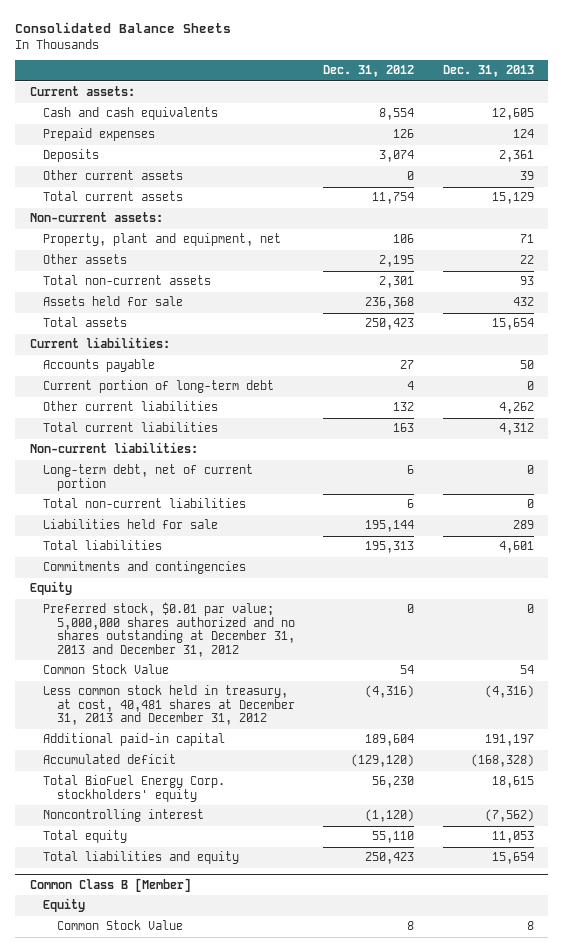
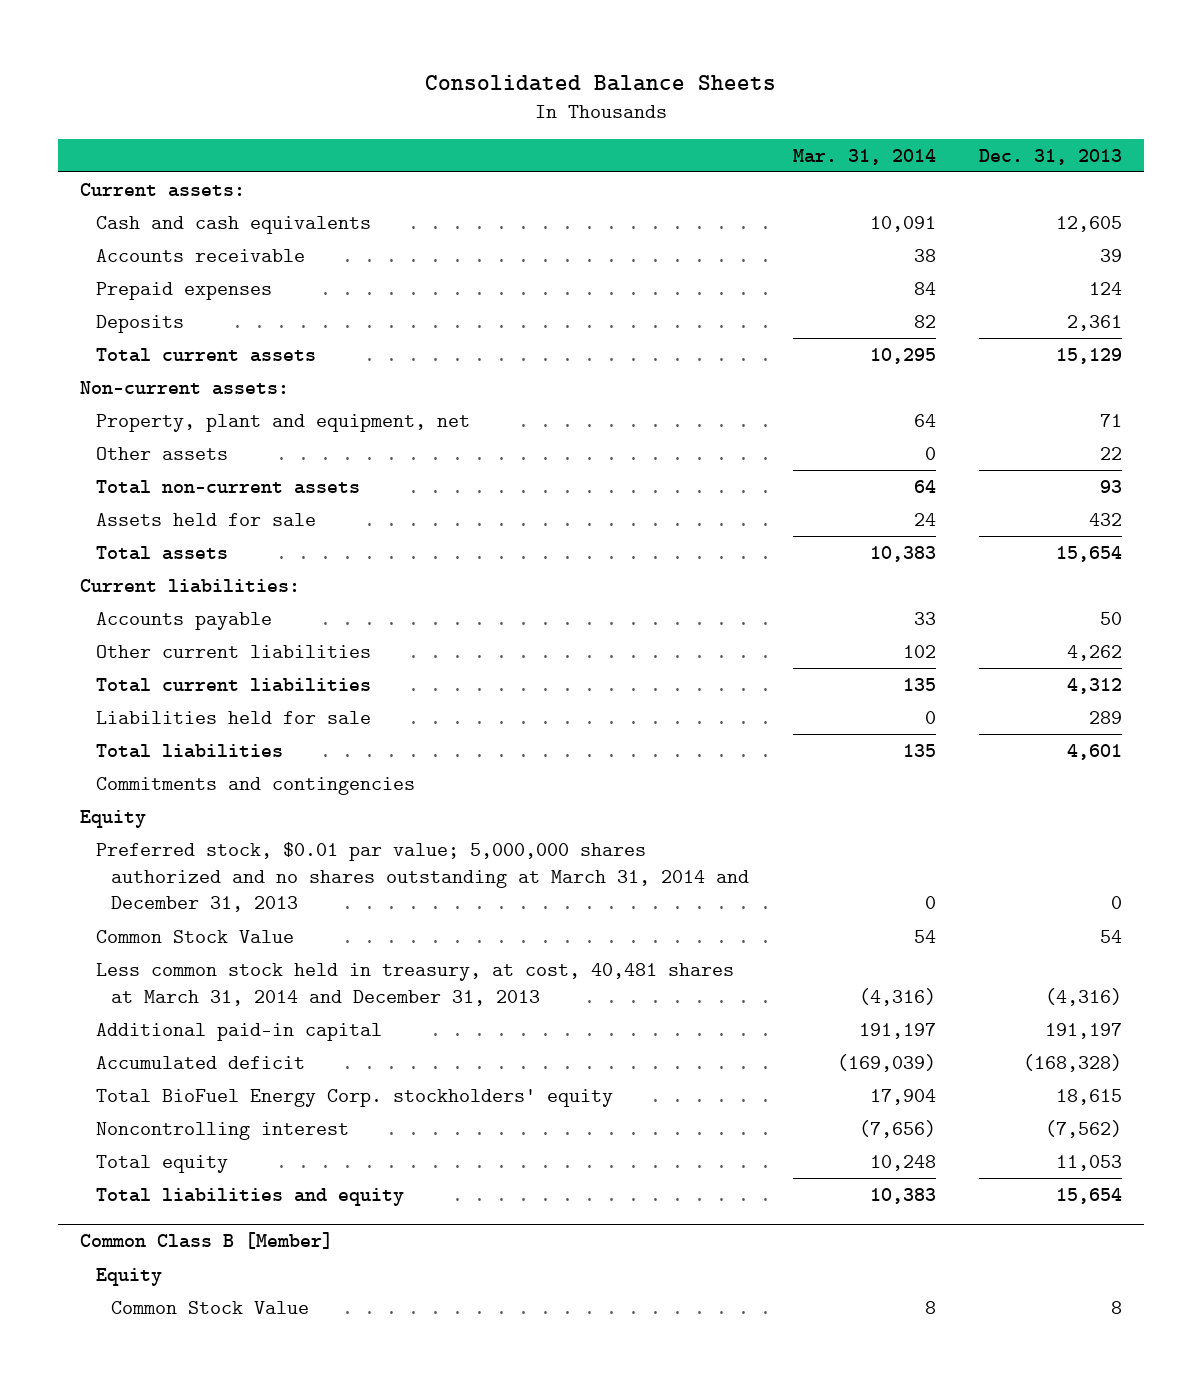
[323,65,415,78] Dec. 31, 2012 -> none
none -> [792,148,936,165] Mar. 31, 2014
none -> [95,249,305,263] Accounts receivable
[43,170,184,181] Other current assets -> none
[43,380,275,394] Current portion of long-term debt -> none
[29,442,198,454] Non-current liabilities: -> none
[43,464,254,491] Long-term debt, net of current portion -> none
[43,498,247,509] Total non-current liabilities -> none
[43,602,295,657] Preferred stock, $0.01 par value; 5,000,000 shares authorized and no shares outstanding at December 31, 2013 and December 31, 2012 -> [95,842,750,913] Preferred stock, $0.01 par value; 5,000,000 shares authorized and no shares outstanding at March 31, 2014 and December 31, 2013
[43,685,295,726] Less common stock held in treasury, at cost, 40,481 shares at December 31, 2013 and December 31, 2012 -> [95,963,734,1006] Less common stock held in treasury, at cost, 40,481 shares at March 31, 2014 and December 31, 2013

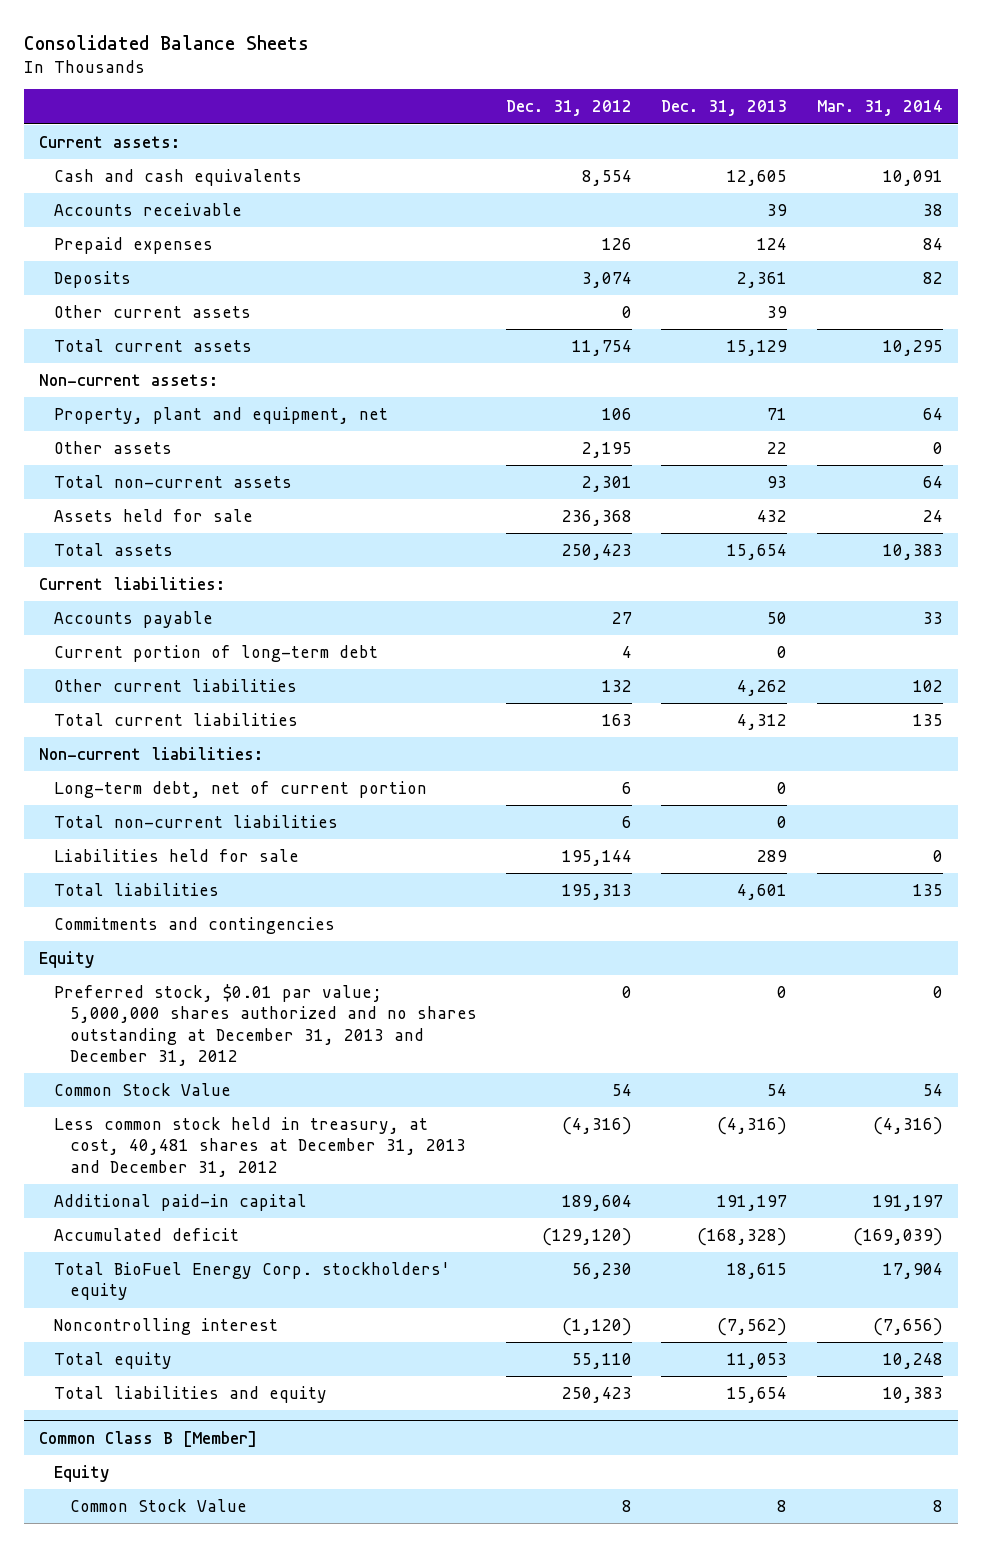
none -> [506,100,633,117] Dec. 31, 2012
none -> [54,304,252,318] Other current assets
none -> [54,644,379,662] Current portion of long-term debt
none -> [38,746,263,760] Non-current liabilities:
none -> [54,780,428,798] Long-term debt, net of current portion
none -> [54,814,339,828] Total non-current liabilities
[95,842,750,913] Preferred stock, $0.01 par value; 5,000,000 shares authorized and no shares outstanding at March 31, 2014 and December 31, 2013 -> [54,983,477,1067] Preferred stock, $0.01 par value; 5,000,000 shares authorized and no shares outstanding at December 31, 2013 and December 31, 2012
[95,963,734,1006] Less common stock held in treasury, at cost, 40,481 shares at March 31, 2014 and December 31, 2013 -> [54,1116,466,1177] Less common stock held in treasury, at cost, 40,481 shares at December 31, 2013 and December 31, 2012

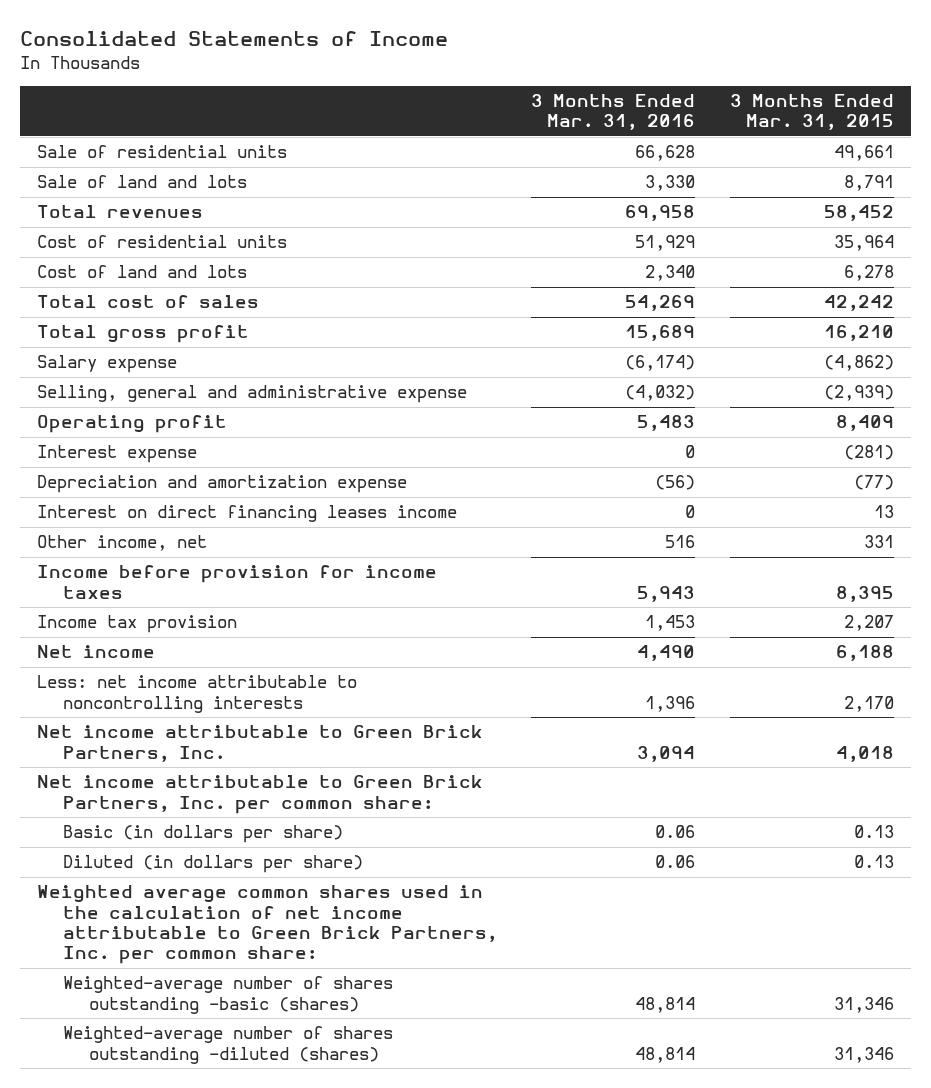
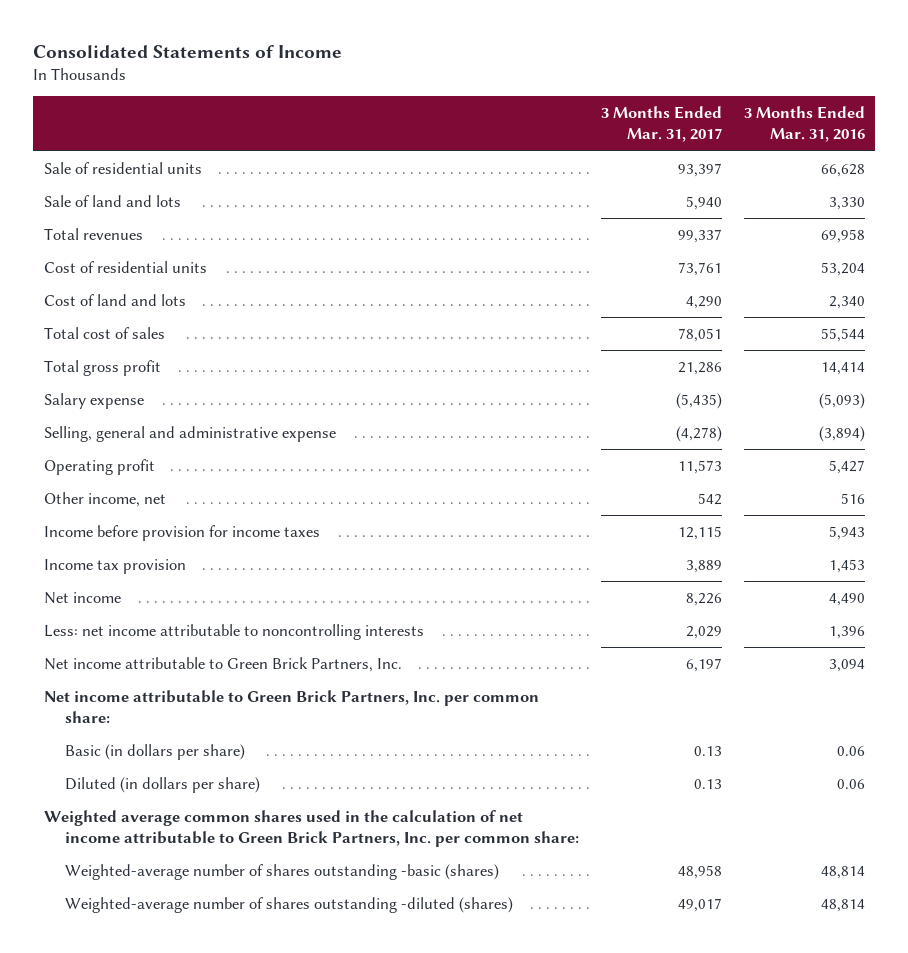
[729,93,894,131] 3 Months Ended Mar. 31, 2015 -> none
none -> [600,106,722,143] 3 Months Ended Mar. 31, 2017
[635,235,696,252] 51,929 -> [820,261,865,276] 53,204
[37,445,198,464] Interest expense -> none
[37,475,408,494] Depreciation and amortization expense -> none
[37,505,458,523] Interest on direct financing leases income -> none
[625,295,696,312] 54,269 -> [820,327,865,342] 55,544
[625,325,696,342] 15,689 -> [820,361,865,375] 14,414
[625,355,696,372] (6,174) -> [818,392,865,409] (5,093)
[625,385,696,402] (4,032) -> [818,425,865,442] (3,894)
[637,415,696,432] 5,483 -> [828,459,865,474] 5,427

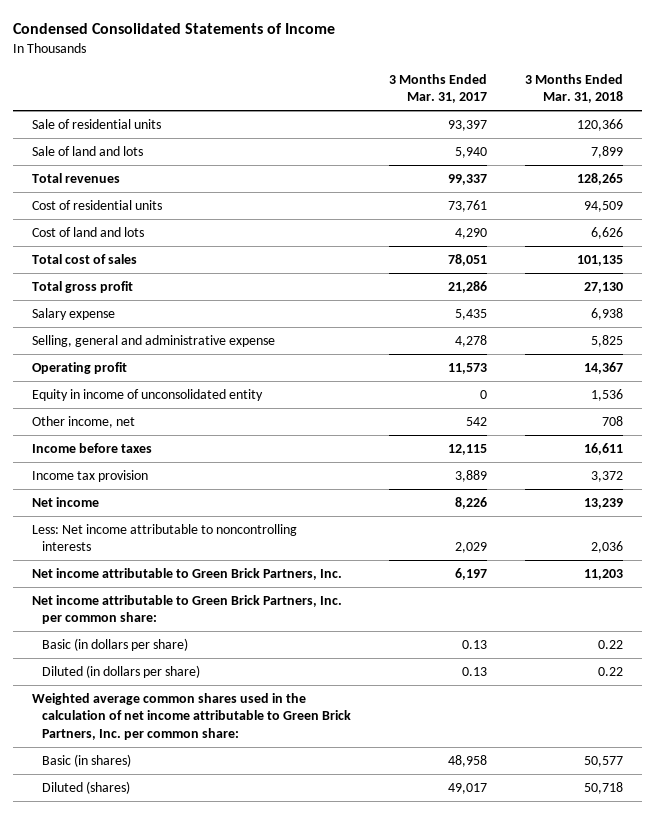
[32,45,342,59] Consolidated Statements of Income -> [13,23,336,35] Condensed Consolidated Statements of Income
[743,106,865,143] 3 Months Ended Mar. 31, 2016 -> none
none -> [525,73,624,104] 3 Months Ended Mar. 31, 2018
[675,392,722,409] (5,435) -> [455,308,488,320] 5,435
[675,425,722,442] (4,278) -> [455,334,488,347] 4,278
none -> [32,388,264,401] Equity in income of unconsolidated entity
[43,524,320,541] Income before provision for income taxes -> [32,442,153,453] Income before taxes
[43,623,424,640] Less: net income attributable to noncontrolling interests -> [32,523,298,552] Less: Net income attributable to noncontrolling interests
[64,863,499,880] Weighted-average number of shares outstanding -basic (shares) -> [42,753,132,767] Basic (in shares)
[64,896,513,913] Weighted-average number of shares outstanding -diluted (shares) -> [42,780,131,794] Diluted (shares)

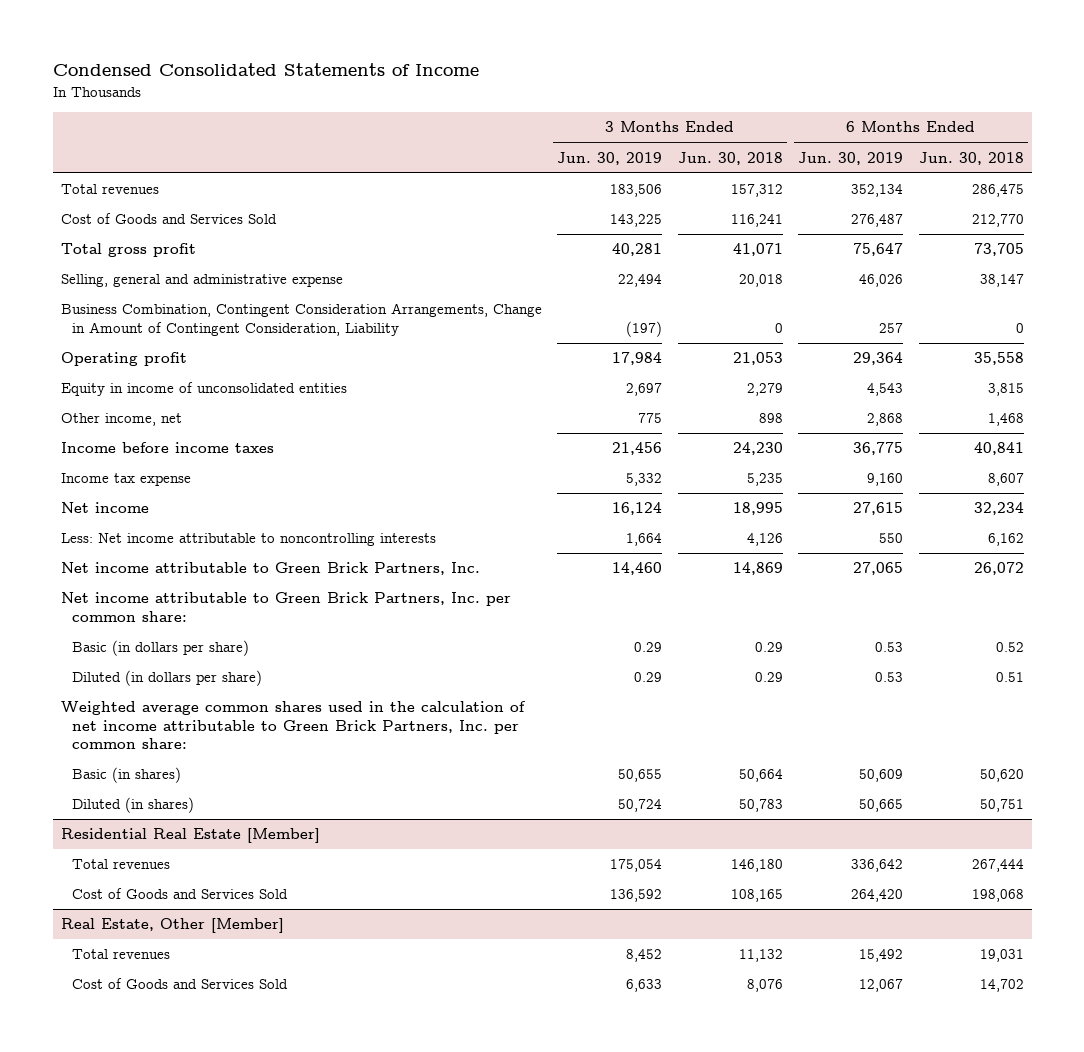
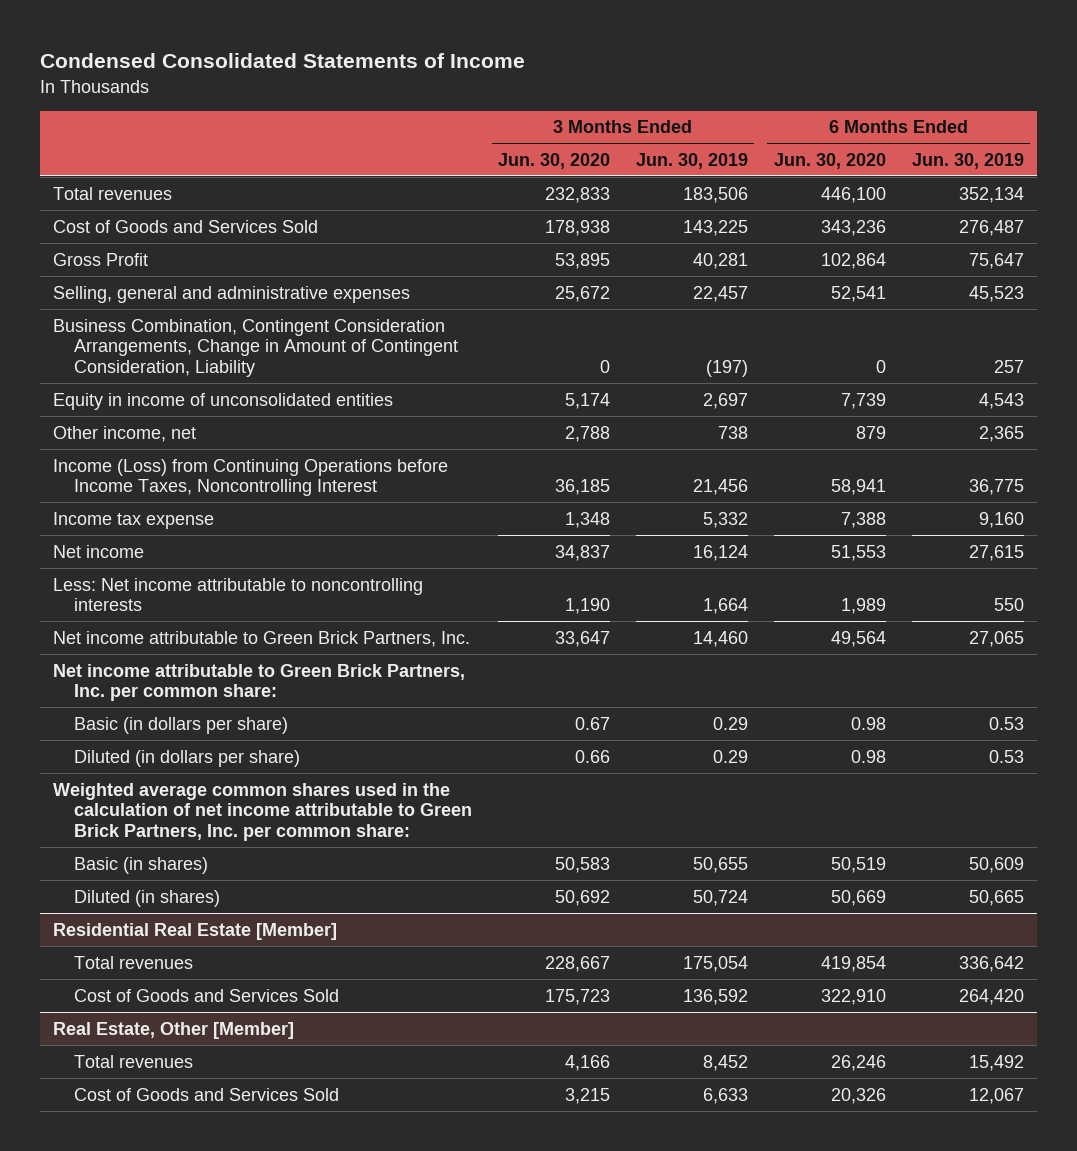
[677,151,783,165] Jun. 30, 2018 -> none
[918,151,1024,165] Jun. 30, 2018 -> none
none -> [498,152,611,169] Jun. 30, 2020
none -> [773,152,886,169] Jun. 30, 2020
[60,243,196,258] Total gross profit -> [53,252,149,266] Gross Profit
[60,274,343,288] Selling, general and administrative expense -> [53,285,411,303] Selling, general and administrative expenses
[618,274,663,288] 22,494 -> [692,285,748,302] 22,457
[859,274,904,288] 46,026 -> [968,285,1024,302] 45,523
[60,352,187,367] Operating profit -> none
[638,413,663,424] 775 -> [717,425,748,439] 738
[867,413,904,427] 2,868 -> [978,425,1024,442] 2,365
[60,442,274,454] Income before income taxes -> [53,458,449,497] Income (Loss) from Continuing Operations before Income Taxes, Noncontrolling Interest

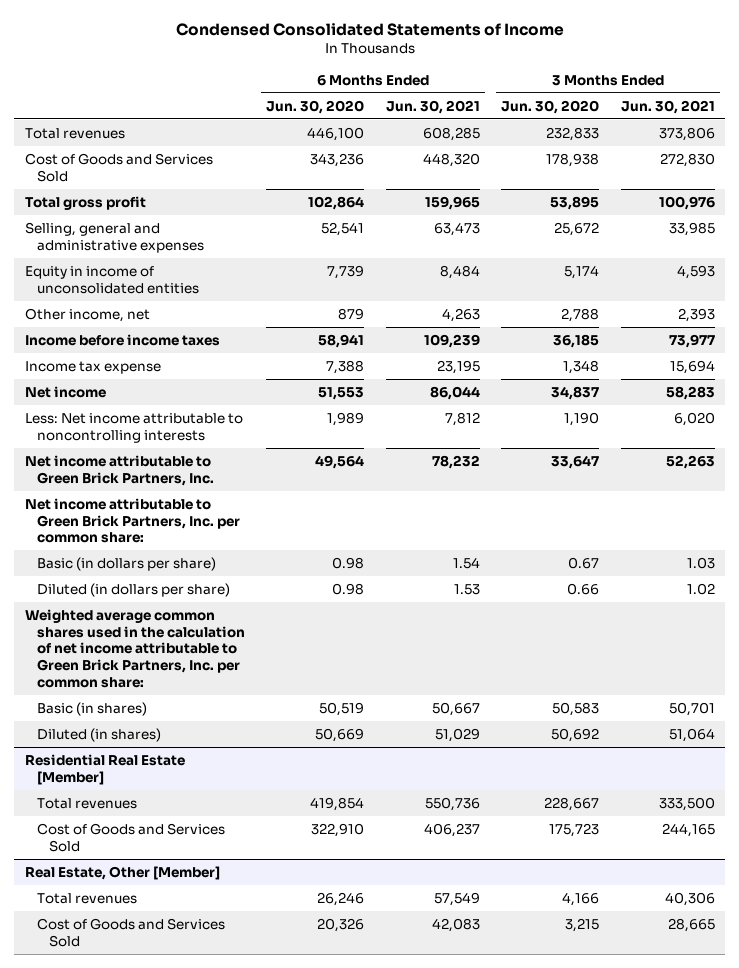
[635,152,748,169] Jun. 30, 2019 -> none
[911,152,1024,169] Jun. 30, 2019 -> none
none -> [385,99,480,114] Jun. 30, 2021
none -> [620,99,715,114] Jun. 30, 2021
[53,252,149,266] Gross Profit -> [24,195,146,210] Total gross profit
[53,318,459,378] Business Combination, Contingent Consideration Arrangements, Change in Amount of Contingent Consideration, Liability -> none
[53,458,449,497] Income (Loss) from Continuing Operations before Income Taxes, Noncontrolling Interest -> [24,333,220,346] Income before income taxes

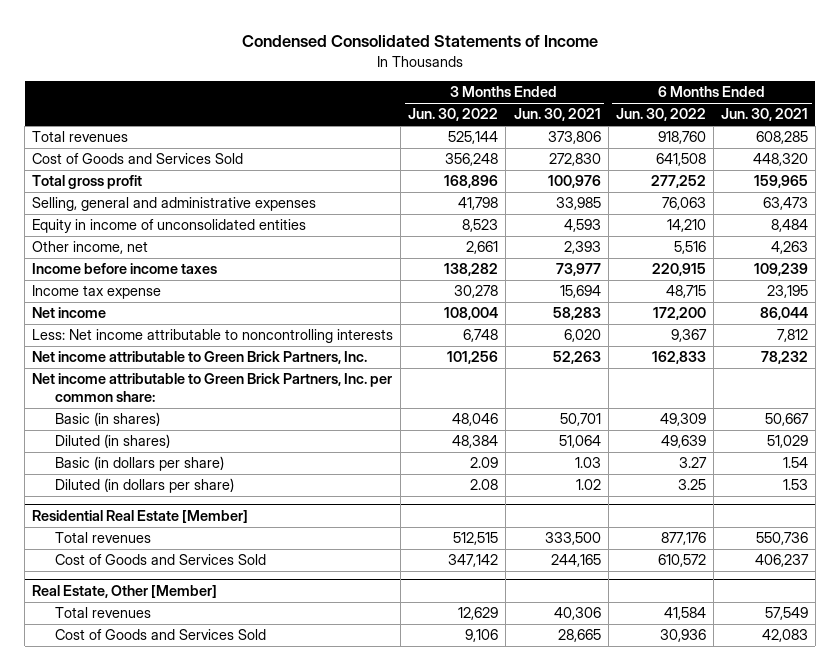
[266,99,365,114] Jun. 30, 2020 -> none
[501,99,600,114] Jun. 30, 2020 -> none
none -> [408,108,499,122] Jun. 30, 2022
none -> [615,108,706,122] Jun. 30, 2022
[24,608,245,688] Weighted average common shares used in the calculation of net income attributable to Green Brick Partners, Inc. per common share: -> none
[36,556,216,571] Basic (in dollars per share) -> [55,456,225,472] Basic (in dollars per share)
[36,582,230,597] Diluted (in dollars per share) -> [55,478,235,494] Diluted (in dollars per share)

